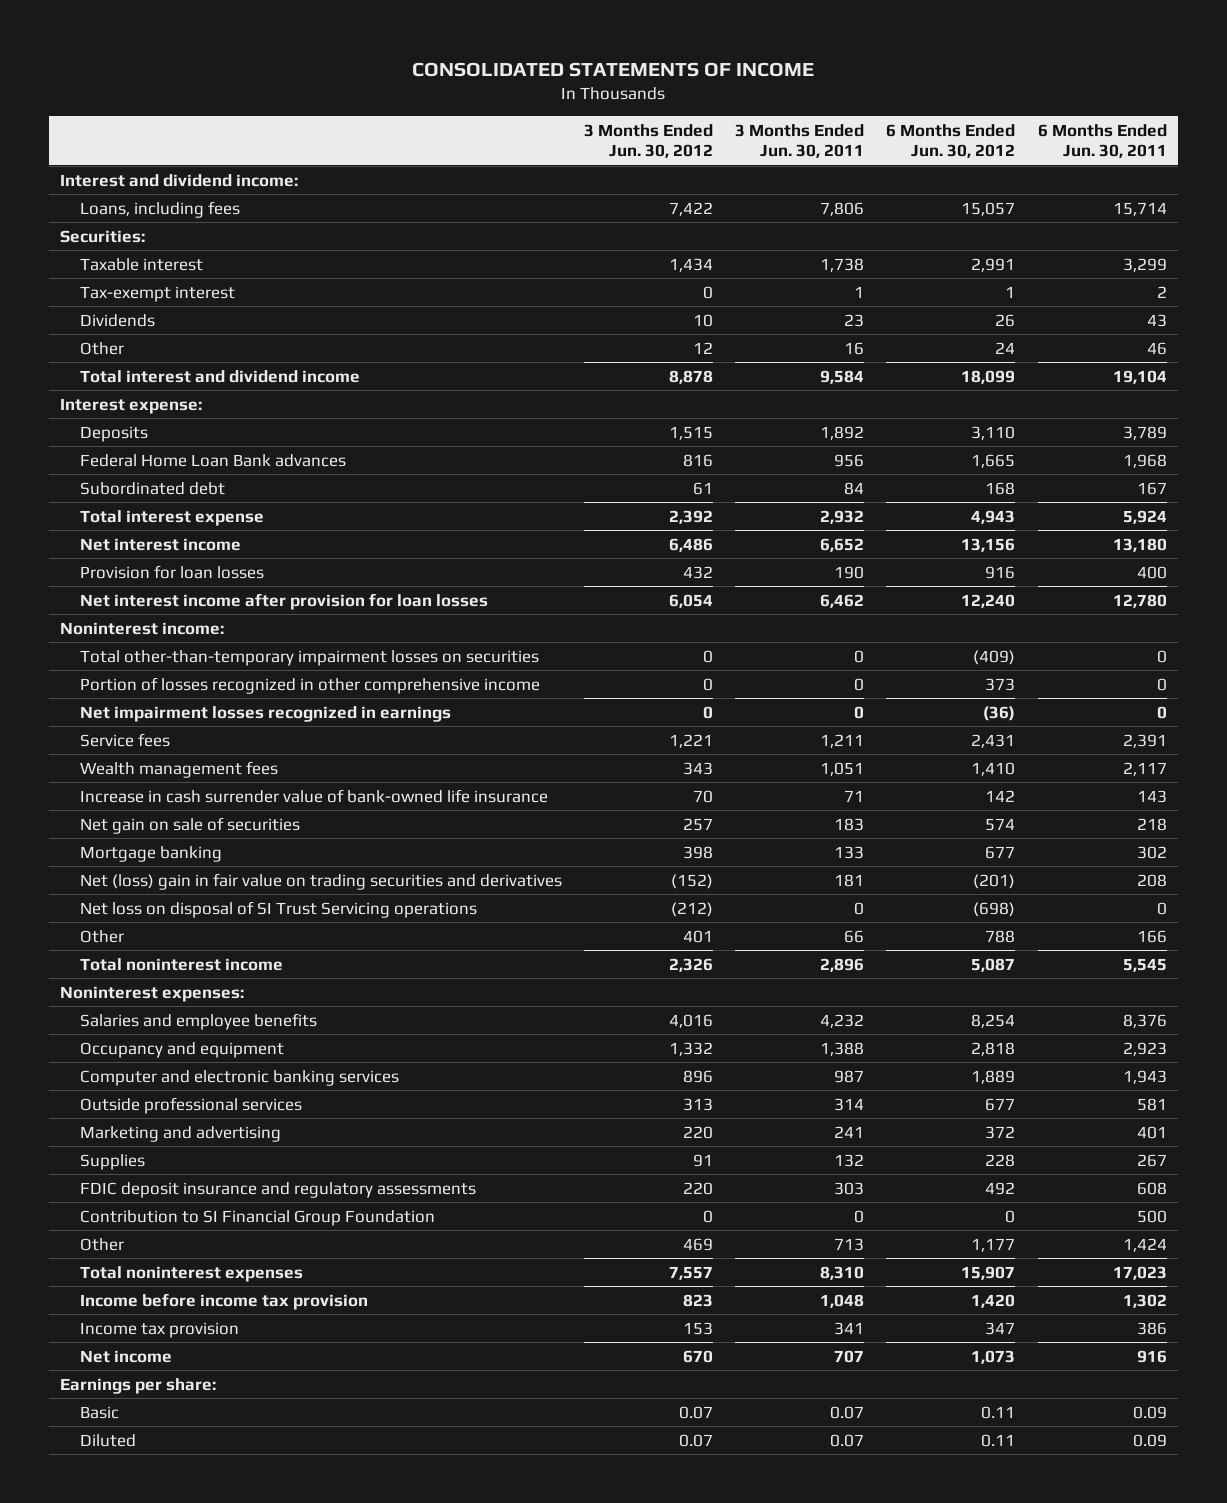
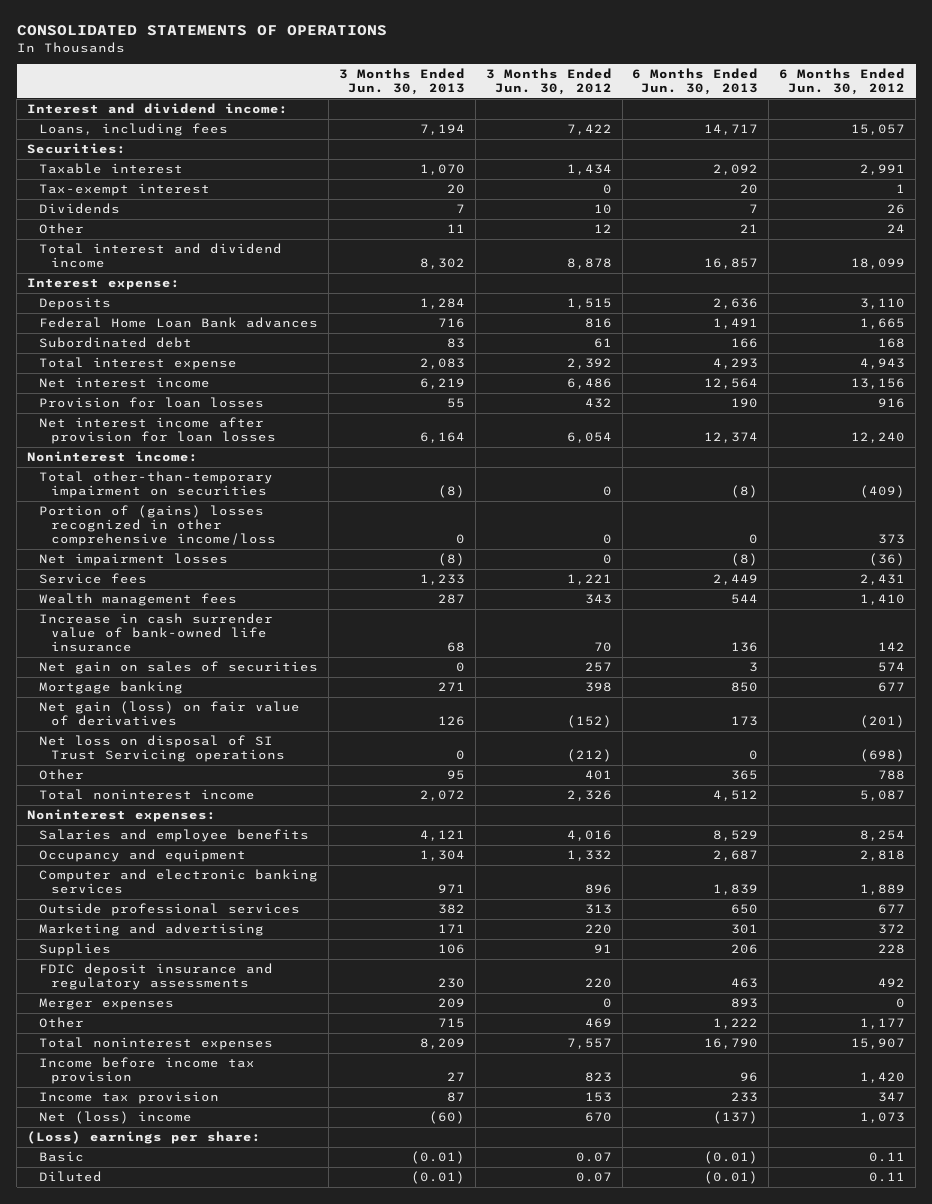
[412,61,815,77] CONSOLIDATED STATEMENTS OF INCOME -> [16,25,387,37] CONSOLIDATED STATEMENTS OF OPERATIONS
[735,124,865,159] 3 Months Ended Jun. 30, 2011 -> none
[1037,124,1167,159] 6 Months Ended Jun. 30, 2011 -> none
none -> [338,68,465,96] 3 Months Ended Jun. 30, 2013
none -> [632,68,759,96] 6 Months Ended Jun. 30, 2013
[79,649,539,666] Total other-than-temporary impairment losses on securities -> [38,471,273,499] Total other-than-temporary impairment on securities
[79,676,540,694] Portion of losses recognized in other comprehensive income -> [38,505,277,547] Portion of (gains) losses recognized in other comprehensive income/loss
[79,705,451,722] Net impairment losses recognized in earnings -> [38,553,228,567] Net impairment losses
[79,816,300,834] Net gain on sale of securities -> [38,661,318,675] Net gain on sales of securities
[79,872,562,890] Net (loss) gain in fair value on trading securities and derivatives -> [38,701,300,727] Net gain (loss) on fair value of derivatives
[79,1209,435,1226] Contribution to SI Financial Group Foundation -> none
none -> [38,998,174,1011] Merger expenses
[79,1349,172,1363] Net income -> [38,1111,192,1125] Net (loss) income
[60,1377,217,1394] Earnings per share: -> [26,1131,261,1145] (Loss) earnings per share:

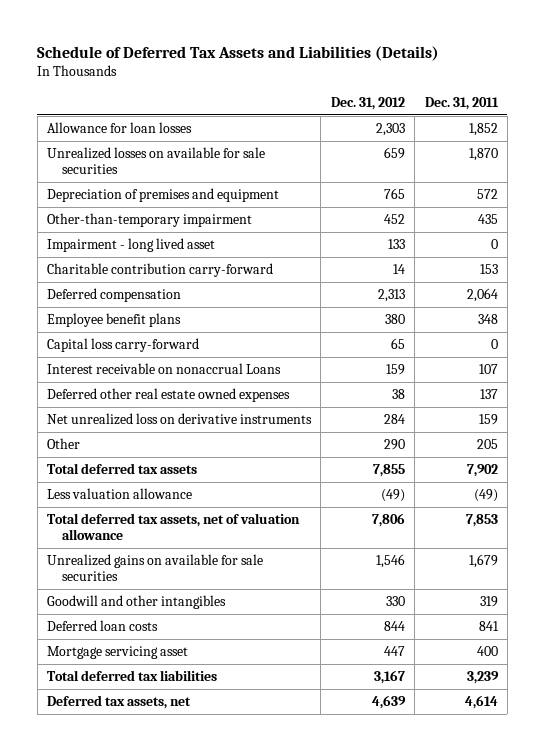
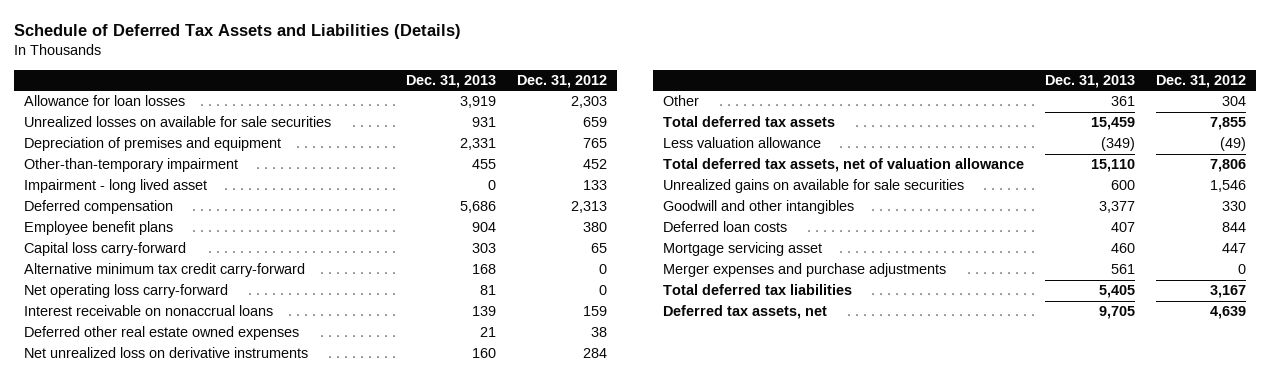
[424,96,499,110] Dec. 31, 2011 -> none
none -> [406,74,497,88] Dec. 31, 2013
[47,263,274,278] Charitable contribution carry-forward -> none
none -> [24,263,306,278] Alternative minimum tax credit carry-forward
none -> [24,284,229,299] Net operating loss carry-forward
[47,363,282,375] Interest receivable on nonaccrual Loans -> [24,305,274,317] Interest receivable on nonaccrual loans
[383,439,405,451] 290 -> [1221,96,1246,107] 304
none -> [663,263,947,278] Merger expenses and purchase adjustments

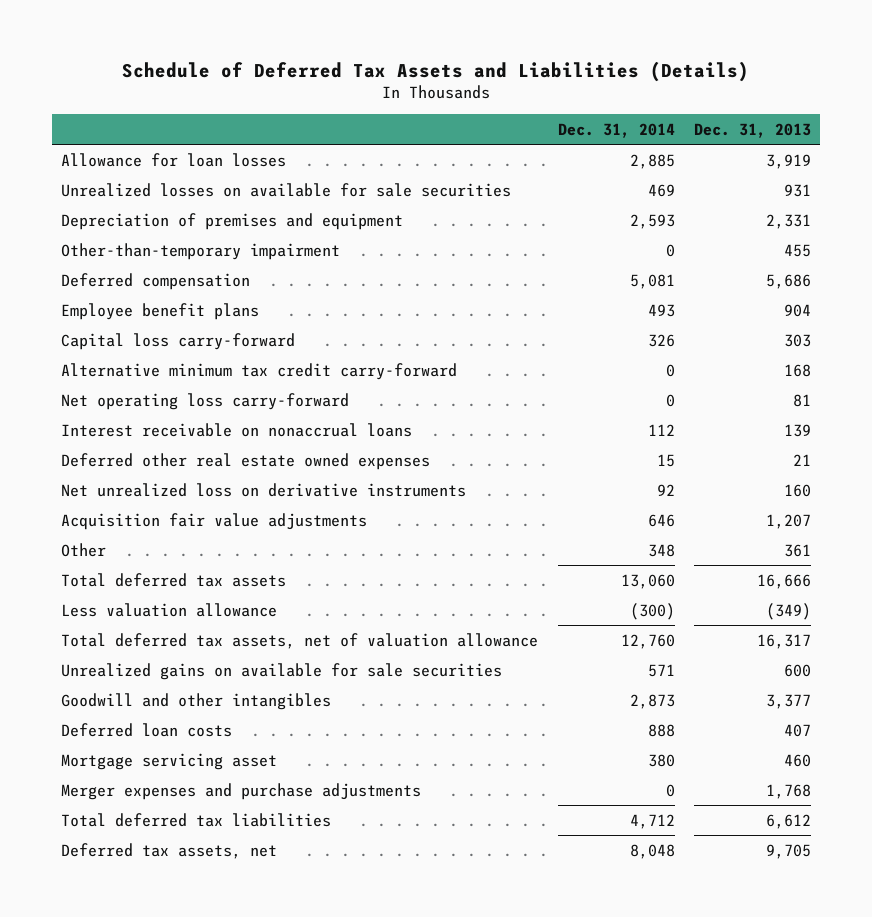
[516,74,607,88] Dec. 31, 2012 -> none
none -> [557,122,675,138] Dec. 31, 2014
[24,179,208,194] Impairment - long lived asset -> none
none -> [61,512,368,530] Acquisition fair value adjustments
[1091,117,1136,131] 15,459 -> [756,573,811,589] 16,666
[1091,159,1136,173] 15,110 -> [756,633,811,649] 16,317
[1111,264,1136,275] 561 -> [765,783,811,799] 1,768
[1099,285,1136,299] 5,405 -> [765,813,811,829] 6,612

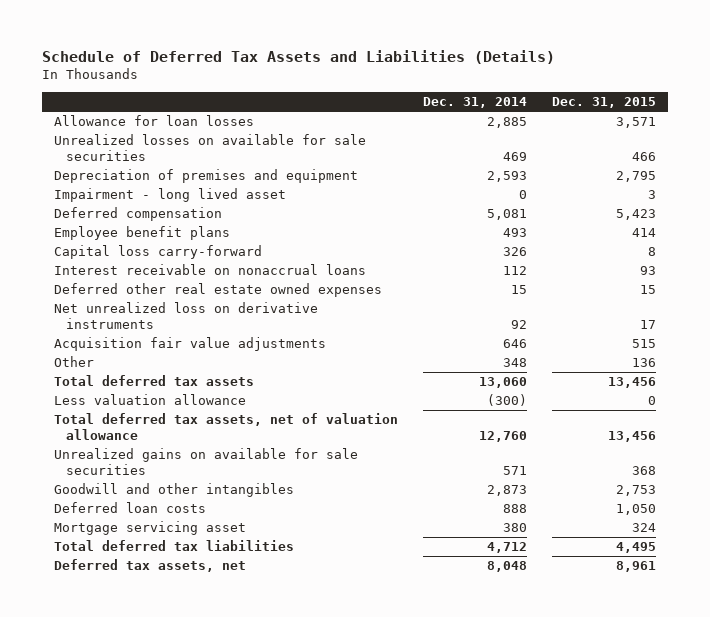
[693,122,811,138] Dec. 31, 2013 -> none
none -> [551,97,656,109] Dec. 31, 2015
[61,242,341,260] Other-than-temporary impairment -> none
none -> [54,188,287,203] Impairment - long lived asset
[61,362,458,380] Alternative minimum tax credit carry-forward -> none
[61,392,350,410] Net operating loss carry-forward -> none
[61,782,422,800] Merger expenses and purchase adjustments -> none

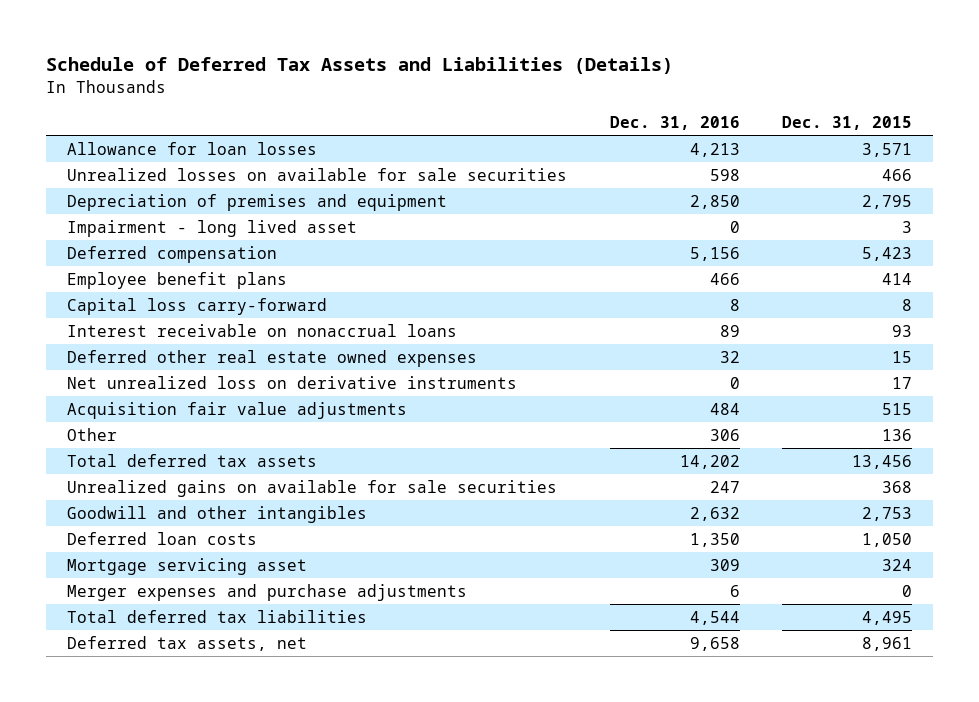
[422,97,527,109] Dec. 31, 2014 -> none
none -> [609,116,740,131] Dec. 31, 2016
[54,394,247,406] Less valuation allowance -> none
[54,413,399,440] Total deferred tax assets, net of valuation allowance -> none
none -> [67,583,468,601] Merger expenses and purchase adjustments

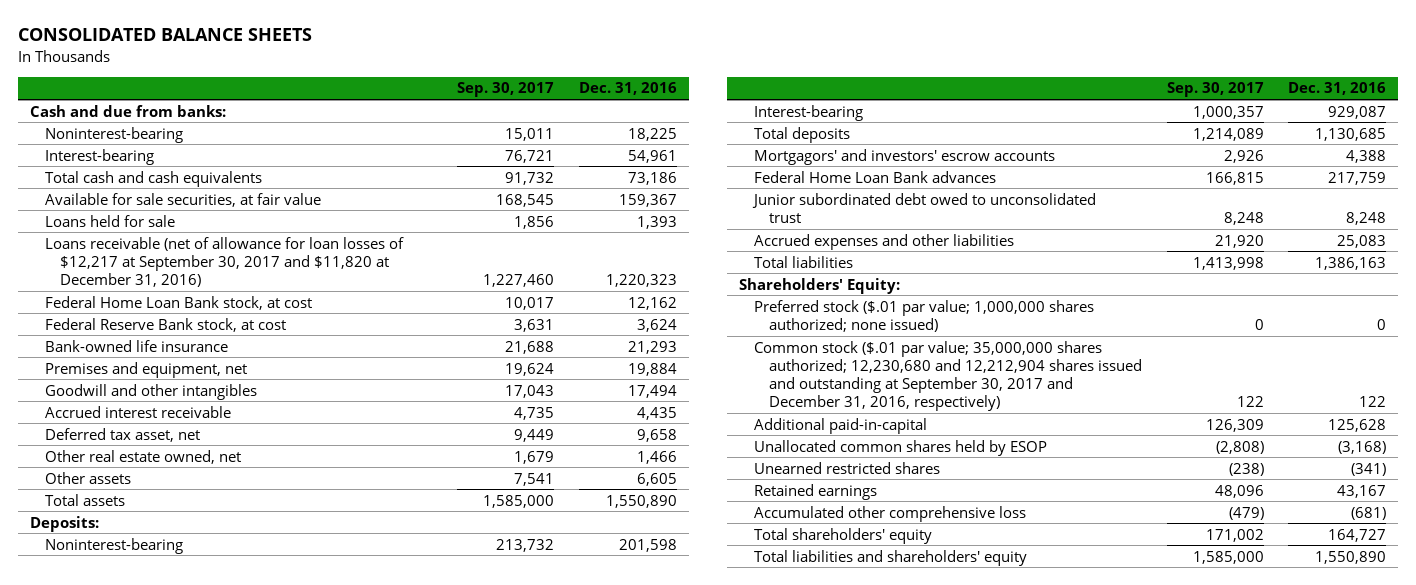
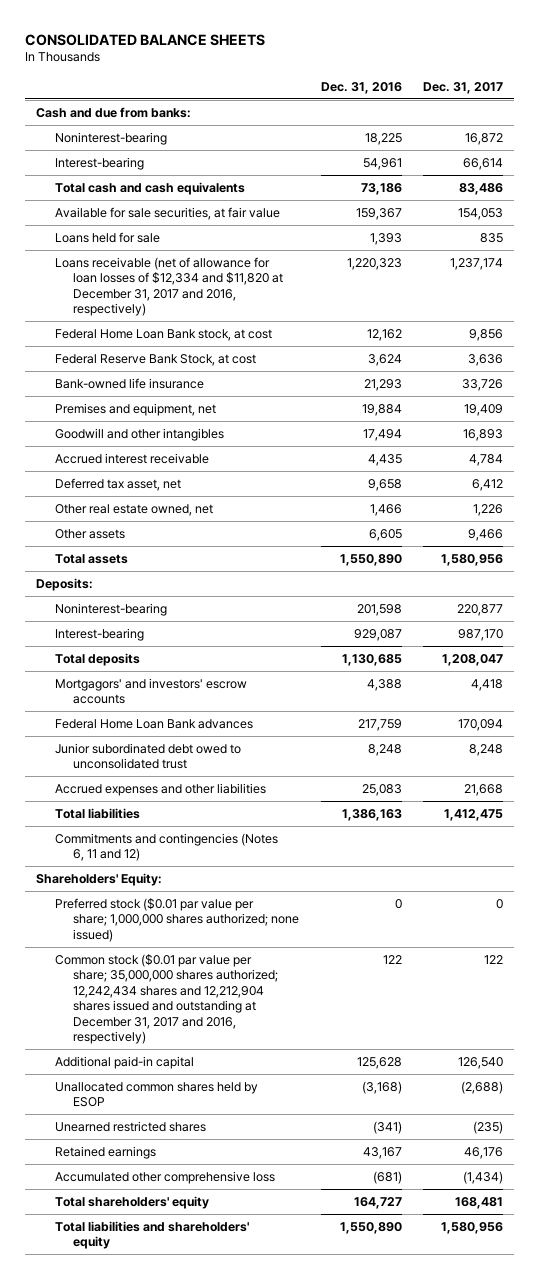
[457,82,555,98] Sep. 30, 2017 -> none
none -> [423,81,504,94] Dec. 31, 2017
[44,236,404,288] Loans receivable (net of allowance for loan losses of $12,217 at September 30, 2017 and $11,820 at December 31, 2016) -> [54,256,283,317] Loans receivable (net of allowance for loan losses of $12,334 and $11,820 at December 31, 2017 and 2016, respectively)
[44,317,286,332] Federal Reserve Bank stock, at cost -> [54,353,256,366] Federal Reserve Bank Stock, at cost
none -> [54,832,278,862] Commitments and contingencies (Notes 6, 11 and 12)
[754,299,1095,332] Preferred stock ($.01 par value; 1,000,000 shares authorized; none issued) -> [54,897,299,942] Preferred stock ($0.01 par value per share; 1,000,000 shares authorized; none issued)
[754,340,1143,412] Common stock ($.01 par value; 35,000,000 shares authorized; 12,230,680 and 12,212,904 shares issued and outstanding at September 30, 2017 and December 31, 2016, respectively) -> [54,953,278,1045] Common stock ($0.01 par value per share; 35,000,000 shares authorized; 12,242,434 shares and 12,212,904 shares issued and outstanding at December 31, 2017 and 2016, respectively)
[754,417,928,434] Additional paid-in-capital -> [54,1055,194,1069] Additional paid-in capital

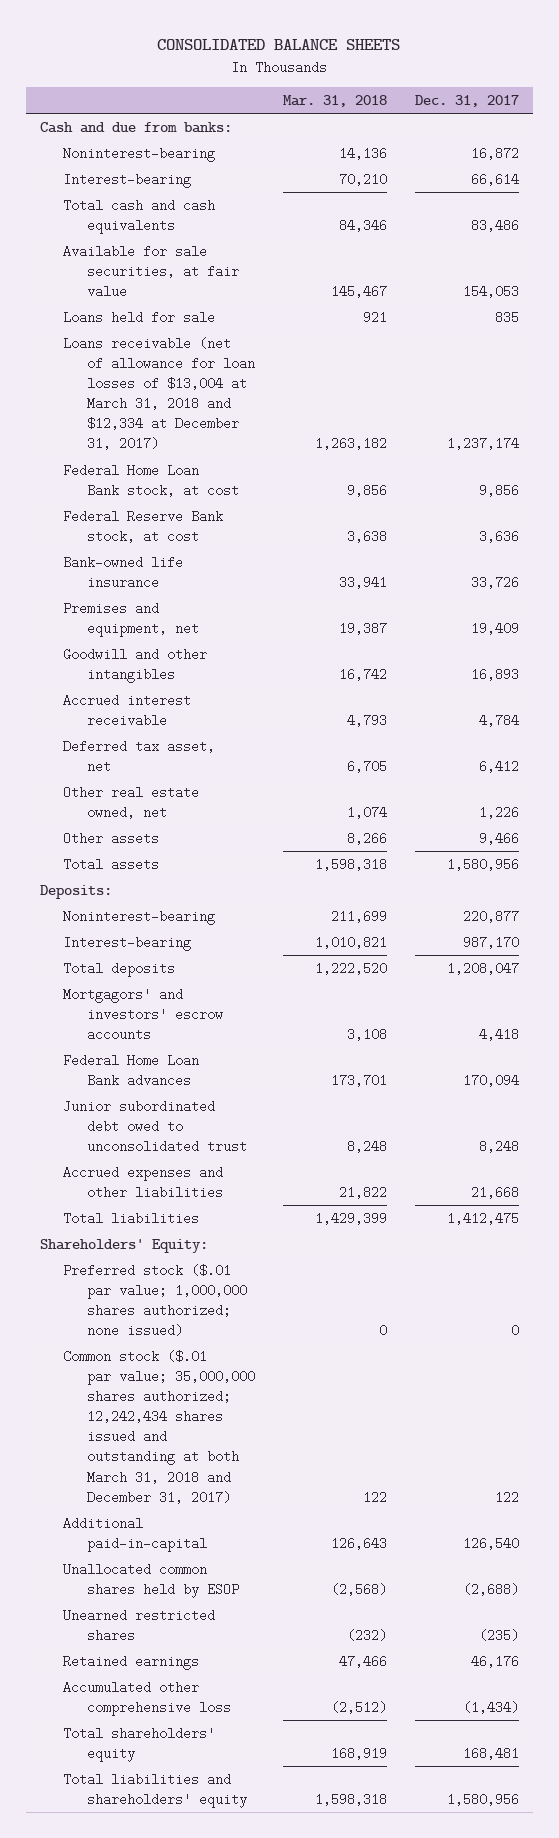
[320,81,402,94] Dec. 31, 2016 -> none
none -> [282,95,387,108] Mar. 31, 2018
[54,256,283,317] Loans receivable (net of allowance for loan losses of $12,334 and $11,820 at December 31, 2017 and 2016, respectively) -> [63,336,255,451] Loans receivable (net of allowance for loan losses of $13,004 at March 31, 2018 and $12,334 at December 31, 2017)
[54,353,256,366] Federal Reserve Bank Stock, at cost -> [63,509,224,543] Federal Reserve Bank stock, at cost
[54,832,278,862] Commitments and contingencies (Notes 6, 11 and 12) -> none
[54,897,299,942] Preferred stock ($0.01 par value per share; 1,000,000 shares authorized; none issued) -> [63,1263,247,1338] Preferred stock ($.01 par value; 1,000,000 shares authorized; none issued)
[54,953,278,1045] Common stock ($0.01 par value per share; 35,000,000 shares authorized; 12,242,434 shares and 12,212,904 shares issued and outstanding at December 31, 2017 and 2016, respectively) -> [63,1349,255,1504] Common stock ($.01 par value; 35,000,000 shares authorized; 12,242,434 shares issued and outstanding at both March 31, 2018 and December 31, 2017)
[54,1055,194,1069] Additional paid-in capital -> [63,1516,207,1552] Additional paid-in-capital

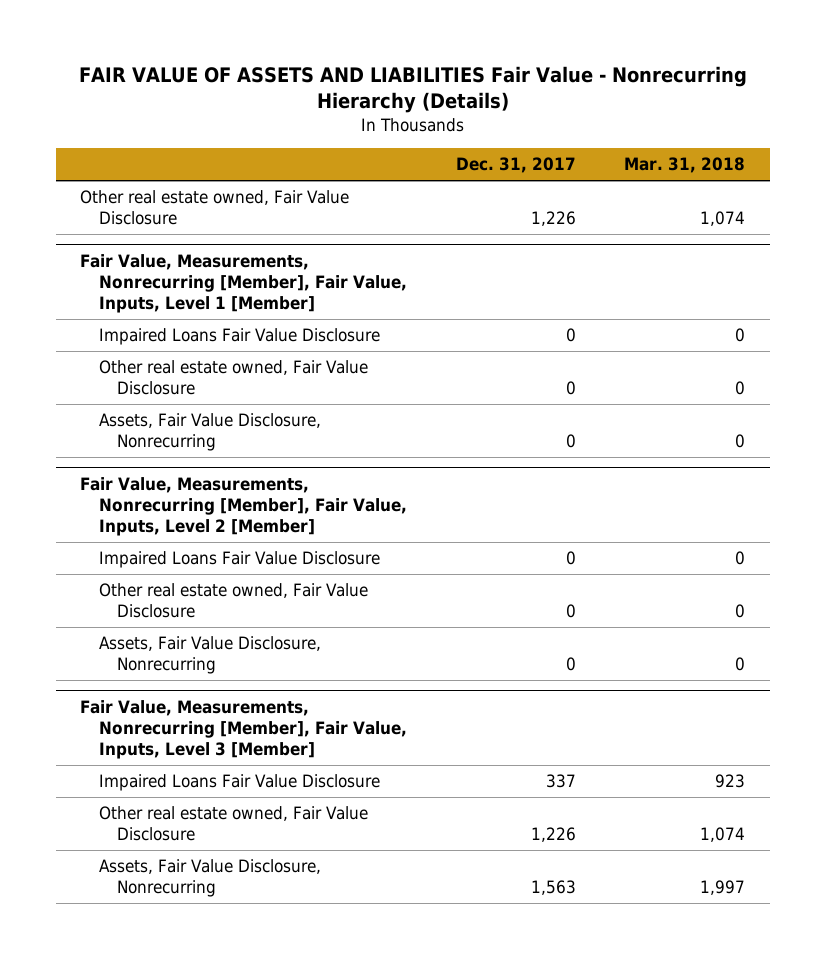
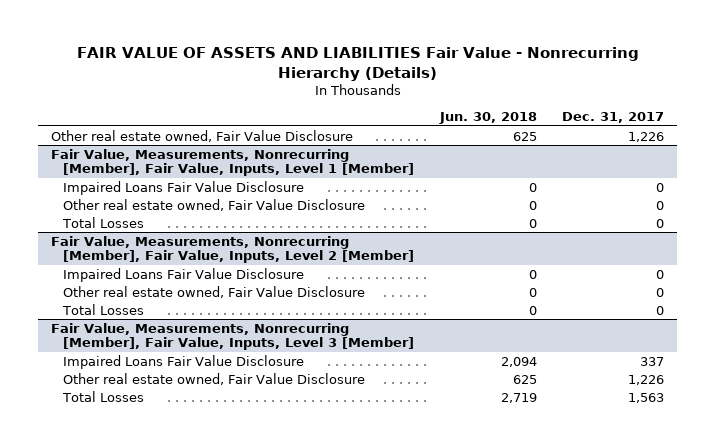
[624,157,746,174] Mar. 31, 2018 -> none
none -> [438,112,537,125] Jun. 30, 2018
[98,413,321,452] Assets, Fair Value Disclosure, Nonrecurring -> none
none -> [62,216,145,228] Total Losses
[98,636,321,675] Assets, Fair Value Disclosure, Nonrecurring -> none
none -> [62,303,145,315] Total Losses
[98,859,321,898] Assets, Fair Value Disclosure, Nonrecurring -> [62,390,145,402] Total Losses

